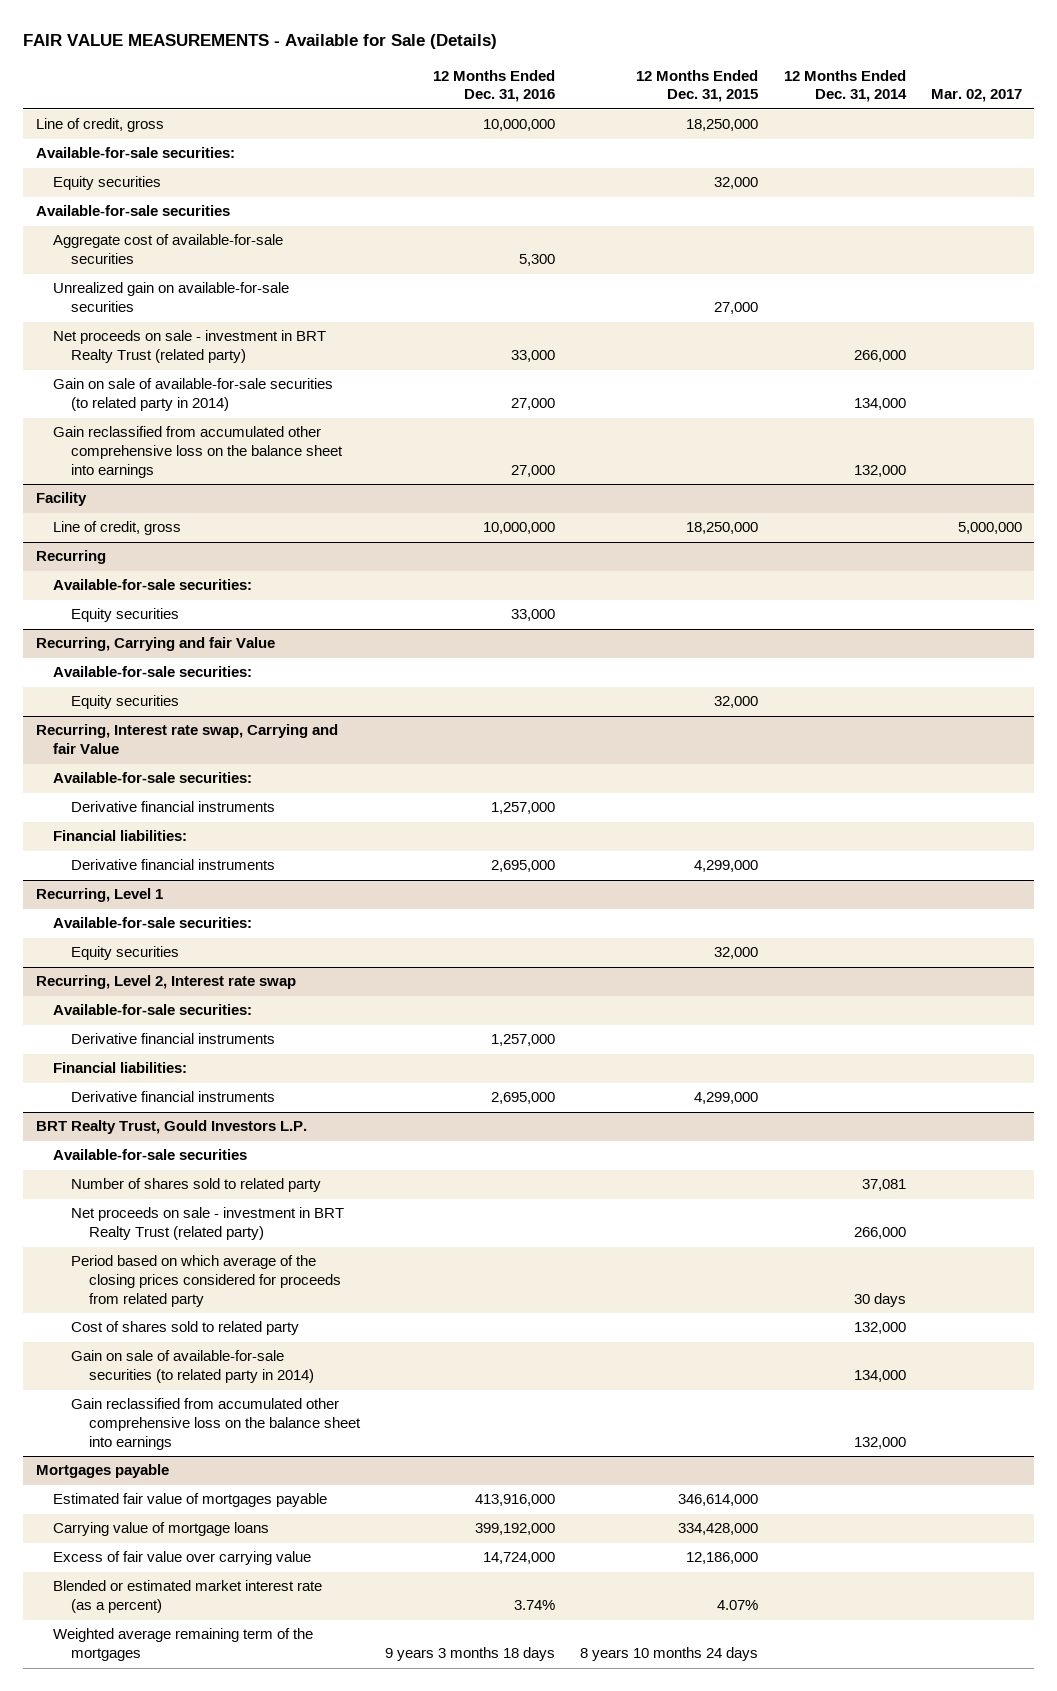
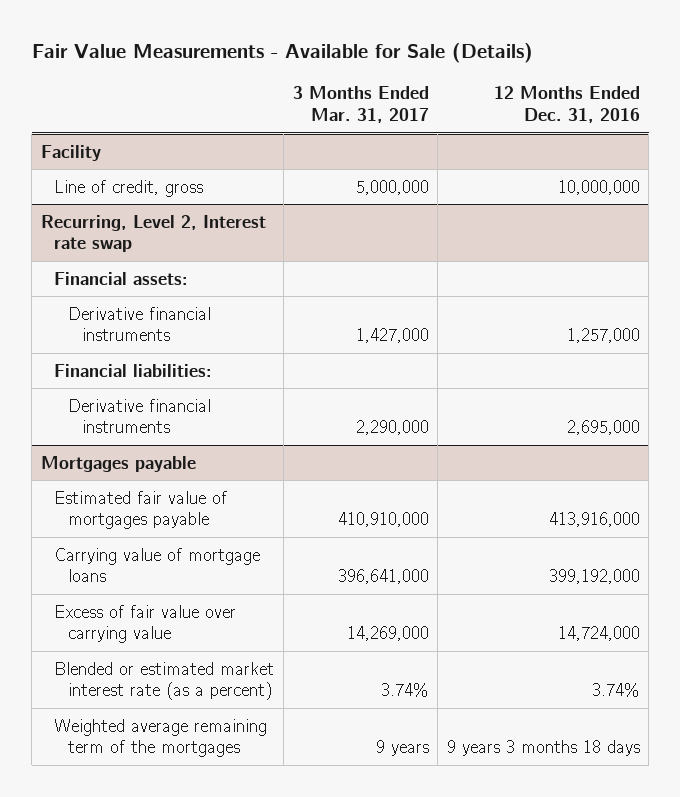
[23,34,498,50] FAIR VALUE MEASUREMENTS - Available for Sale (Details) -> [31,43,533,64] Fair Value Measurements - Available for Sale (Details)
[636,69,759,103] 12 Months Ended Dec. 31, 2015 -> none
[783,69,907,103] 12 Months Ended Dec. 31, 2014 -> none
[930,89,1022,103] Mar. 02, 2017 -> none
none -> [292,86,429,124] 3 Months Ended Mar. 31, 2017
[35,118,164,133] Line of credit, gross -> none
[35,147,235,159] Available-for-sale securities: -> none
[53,176,162,191] Equity securities -> none
[35,205,230,217] Available-for-sale securities -> none
[53,234,284,265] Aggregate cost of available-for-sale securities -> none
[53,282,290,313] Unrealized gain on available-for-sale securities -> none
[53,330,327,364] Net proceeds on sale - investment in BRT Realty Trust (related party) -> none
[53,378,334,412] Gain on sale of available-for-sale securities (to related party in 2014) -> none
[53,426,344,479] Gain reclassified from accumulated other comprehensive loss on the balance sheet into earnings -> none
[35,550,106,565] Recurring -> none
[53,579,253,591] Available-for-sale securities: -> none
[71,608,180,623] Equity securities -> none
[35,637,275,652] Recurring, Carrying and fair Value -> none
[53,666,253,678] Available-for-sale securities: -> none
[71,695,180,710] Equity securities -> none
[35,724,338,755] Recurring, Interest rate swap, Carrying and fair Value -> none
[53,772,253,784] Available-for-sale securities: -> none
[71,801,276,813] Derivative financial instruments -> none
[53,830,188,842] Financial liabilities: -> none
[71,859,276,871] Derivative financial instruments -> none
[35,888,163,903] Recurring, Level 1 -> none
[53,917,253,929] Available-for-sale securities: -> none
[71,946,180,961] Equity securities -> none
[53,1004,253,1016] Available-for-sale securities: -> none
none -> [54,271,189,285] Financial assets:
[35,1120,307,1135] BRT Realty Trust, Gould Investors L.P. -> none
[53,1149,248,1161] Available-for-sale securities -> none
[71,1178,322,1193] Number of shares sold to related party -> none
[71,1207,345,1241] Net proceeds on sale - investment in BRT Realty Trust (related party) -> none
[71,1255,342,1308] Period based on which average of the closing prices considered for proceeds from related party -> none
[71,1321,300,1336] Cost of shares sold to related party -> none
[71,1350,315,1384] Gain on sale of available-for-sale securities (to related party in 2014) -> none
[71,1398,362,1451] Gain reclassified from accumulated other comprehensive loss on the balance sheet into earnings -> none

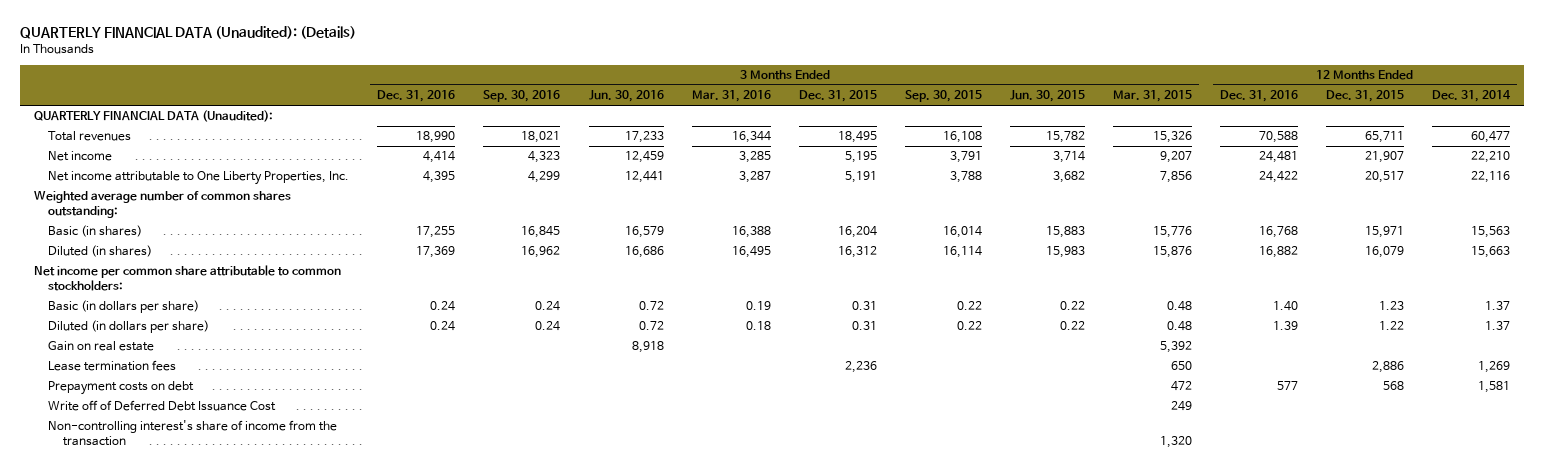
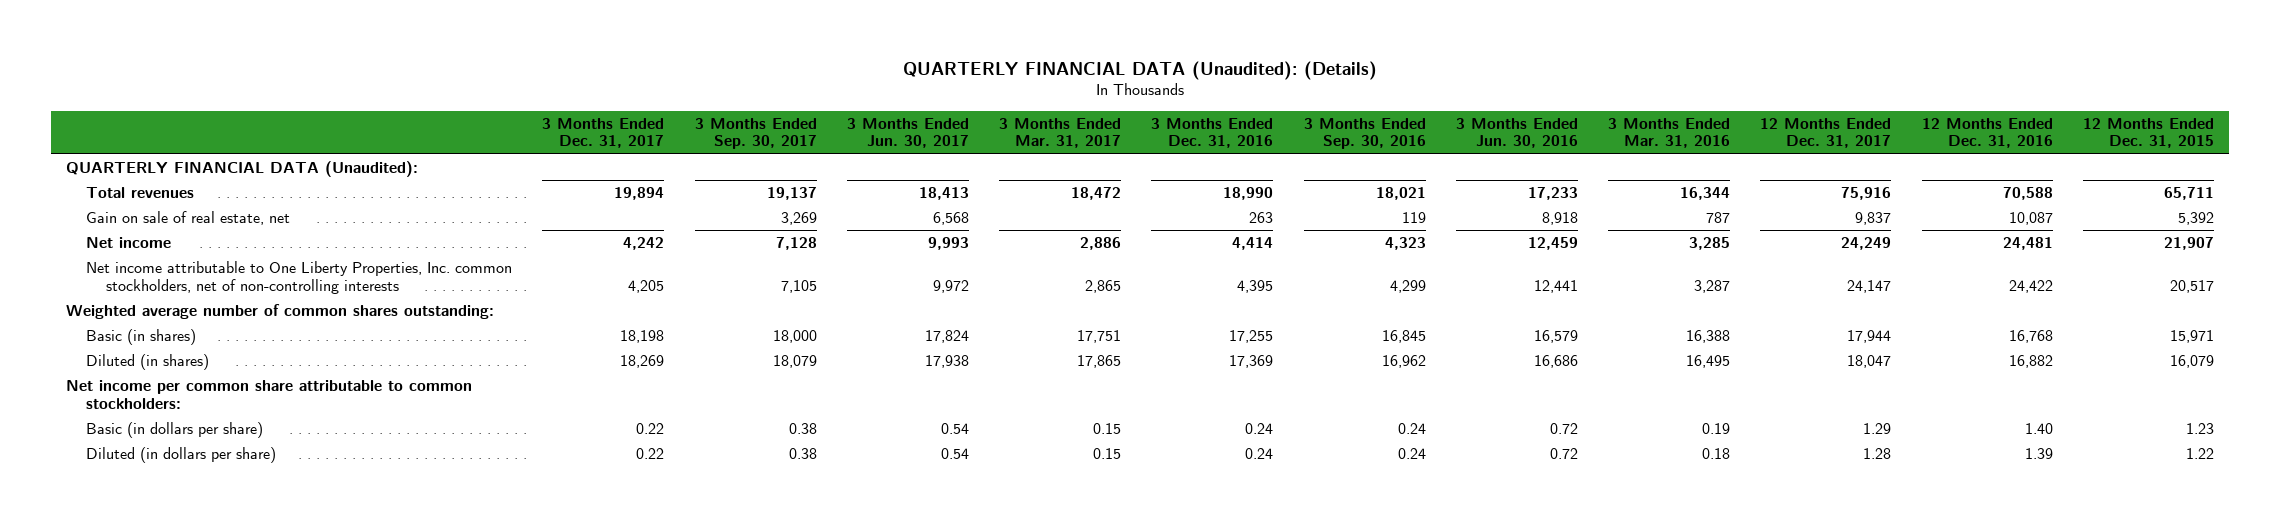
[798,90,877,103] Dec. 31, 2015 -> none
[904,90,982,103] Sep. 30, 2015 -> none
[1009,90,1085,103] Jun. 30, 2015 -> none
[1112,90,1192,103] Mar. 31, 2015 -> none
[1431,90,1511,103] Dec. 31, 2014 -> none
none -> [542,117,665,149] 3 Months Ended Dec. 31, 2017
none -> [694,117,817,150] 3 Months Ended Sep. 30, 2017
none -> [846,117,969,149] 3 Months Ended Jun. 30, 2017
none -> [999,117,1122,149] 3 Months Ended Mar. 31, 2017
none -> [1760,117,1892,149] 12 Months Ended Dec. 31, 2017
none -> [86,210,291,225] Gain on sale of real estate, net
[48,171,350,186] Net income attributable to One Liberty Properties, Inc. -> [86,260,513,294] Net income attributable to One Liberty Properties, Inc. common stockholders, net of non-controlling interests
[48,341,155,352] Gain on real estate -> none
[48,360,177,372] Lease termination fees -> none
[48,381,195,396] Prepayment costs on debt -> none
[48,400,277,412] Write off of Deferred Debt Issuance Cost -> none
[48,420,338,447] Non-controlling interest's share of income from the transaction -> none

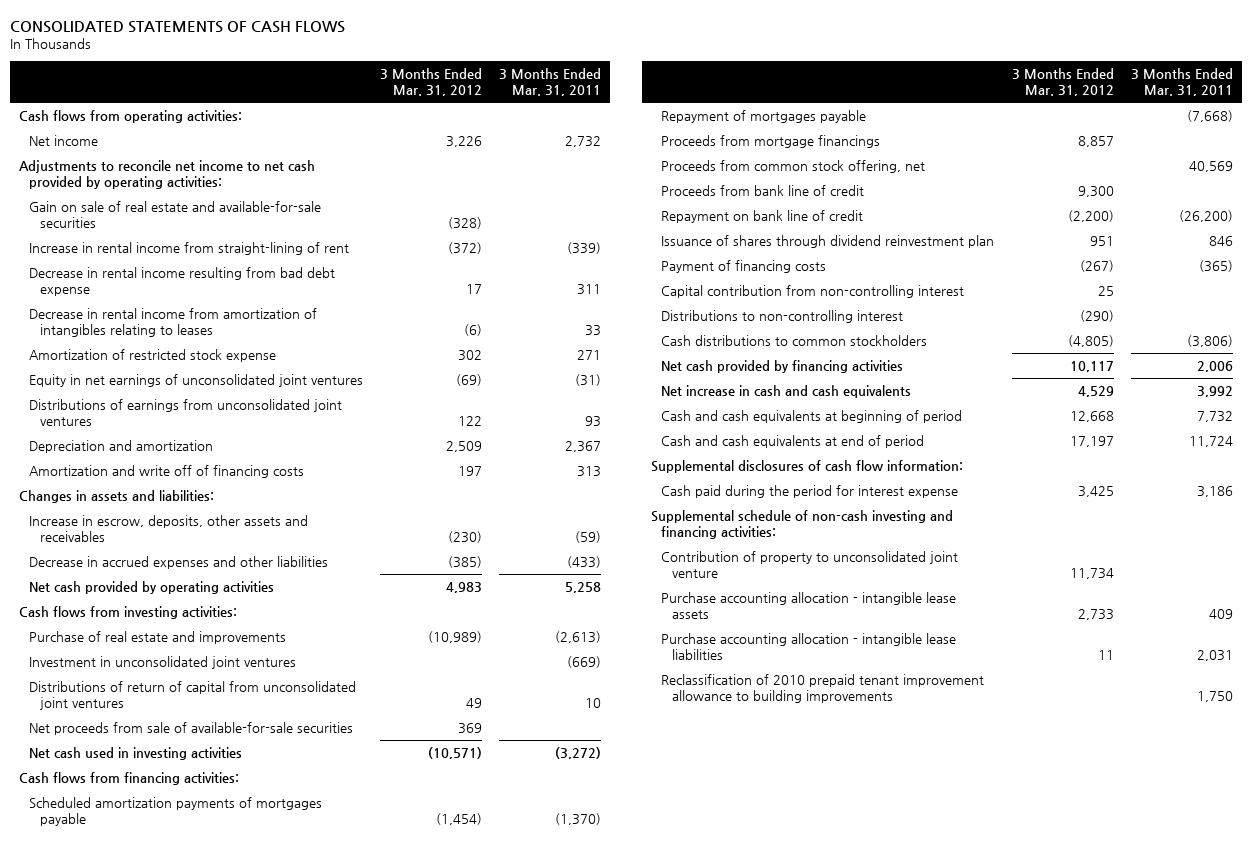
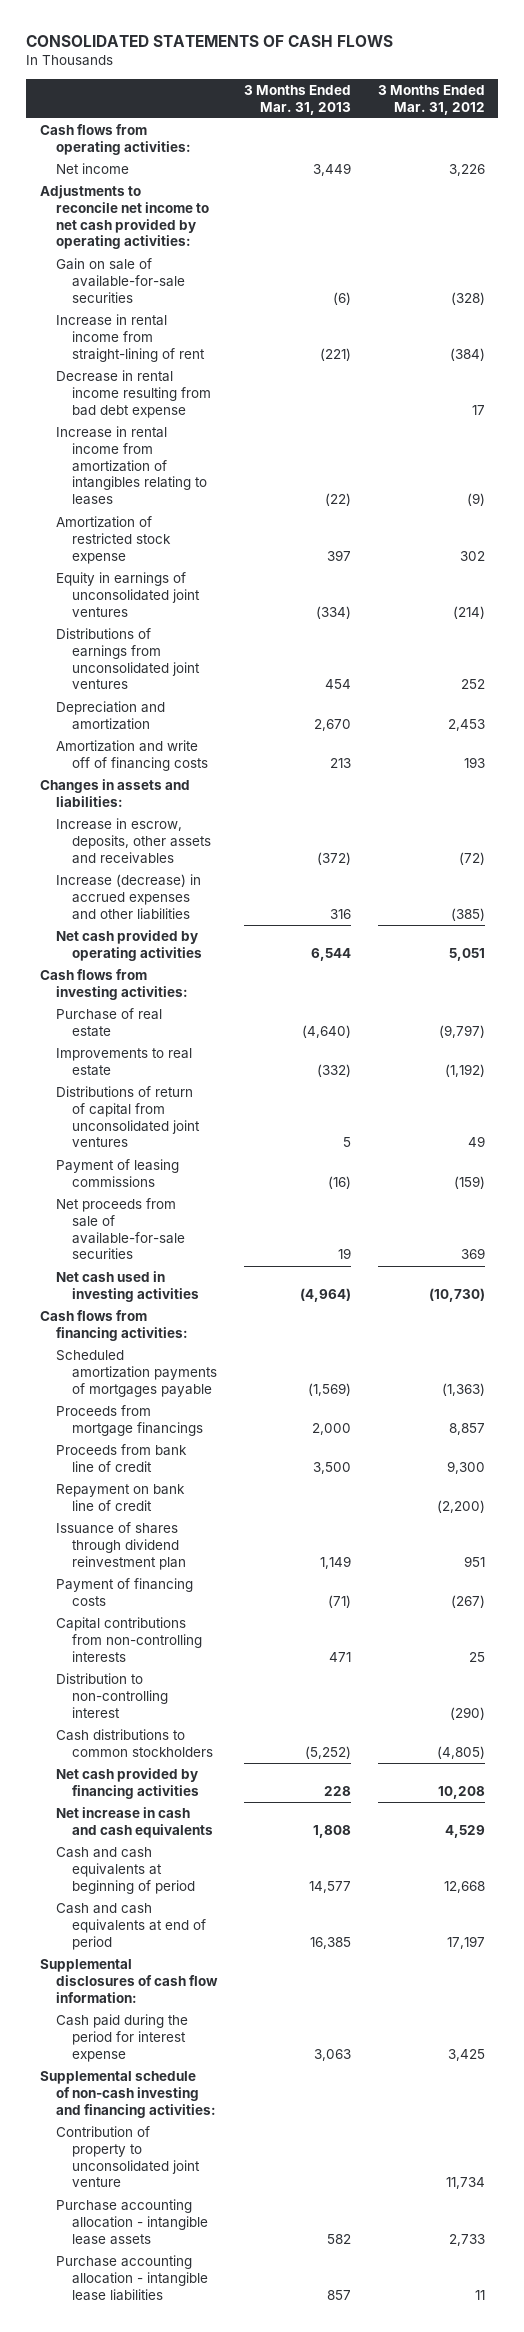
[499,68,602,96] 3 Months Ended Mar. 31, 2011 -> none
none -> [244,84,352,115] 3 Months Ended Mar. 31, 2013
[29,201,322,228] Gain on sale of real estate and available-for-sale securities -> [56,258,186,303] Gain on sale of available-for-sale securities
[448,242,483,255] (372) -> [449,347,485,361] (384)
[29,308,318,337] Decrease in rental income from amortization of intangibles relating to leases -> [56,426,208,506] Increase in rental income from amortization of intangibles relating to leases
[464,323,483,336] (6) -> [466,493,485,507] (9)
[29,374,364,388] Equity in net earnings of unconsolidated joint ventures -> [56,572,201,617] Equity in earnings of unconsolidated joint ventures
[456,374,483,387] (69) -> [452,605,485,619] (214)
[458,415,483,426] 122 -> [460,679,485,690] 252
[446,441,483,453] 2,509 -> [447,718,485,731] 2,453
[458,466,483,477] 197 -> [463,756,485,768] 193
[448,530,483,543] (230) -> [458,851,485,865] (72)
[29,556,329,570] Decrease in accrued expenses and other liabilities -> [56,874,202,920] Increase (decrease) in accrued expenses and other liabilities
[446,582,483,594] 4,983 -> [448,947,485,961] 5,051
[29,656,297,670] Investment in unconsolidated joint ventures -> none
[29,631,287,645] Purchase of real estate and improvements -> [56,1008,163,1037] Purchase of real estate
[428,631,483,644] (10,989) -> [438,1024,485,1038] (9,797)
none -> [56,1048,193,1076] Improvements to real estate
none -> [56,1159,180,1187] Payment of leasing commissions
[428,747,483,760] (10,571) -> [428,1287,485,1302] (10,730)
[661,110,867,124] Repayment of mortgages payable -> none
[436,812,483,825] (1,454) -> [441,1382,485,1396] (1,363)
[661,160,926,174] Proceeds from common stock offering, net -> none
[661,285,965,299] Capital contribution from non-controlling interest -> [56,1617,203,1662] Capital contributions from non-controlling interests
[661,310,904,324] Distributions to non-controlling interest -> [56,1673,169,1718] Distribution to non-controlling interest
[1070,361,1115,373] 10,117 -> [437,1785,485,1799] 10,208
[661,674,985,703] Reclassification of 2010 prepaid tenant improvement allowance to building improvements -> none

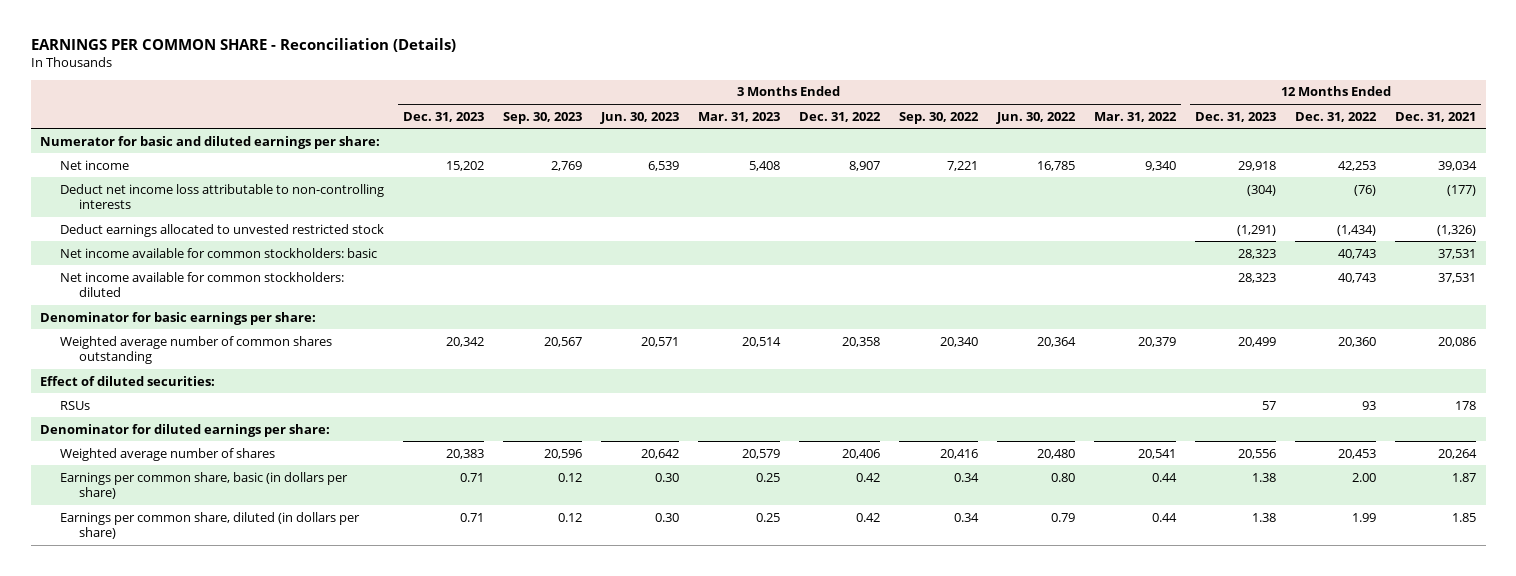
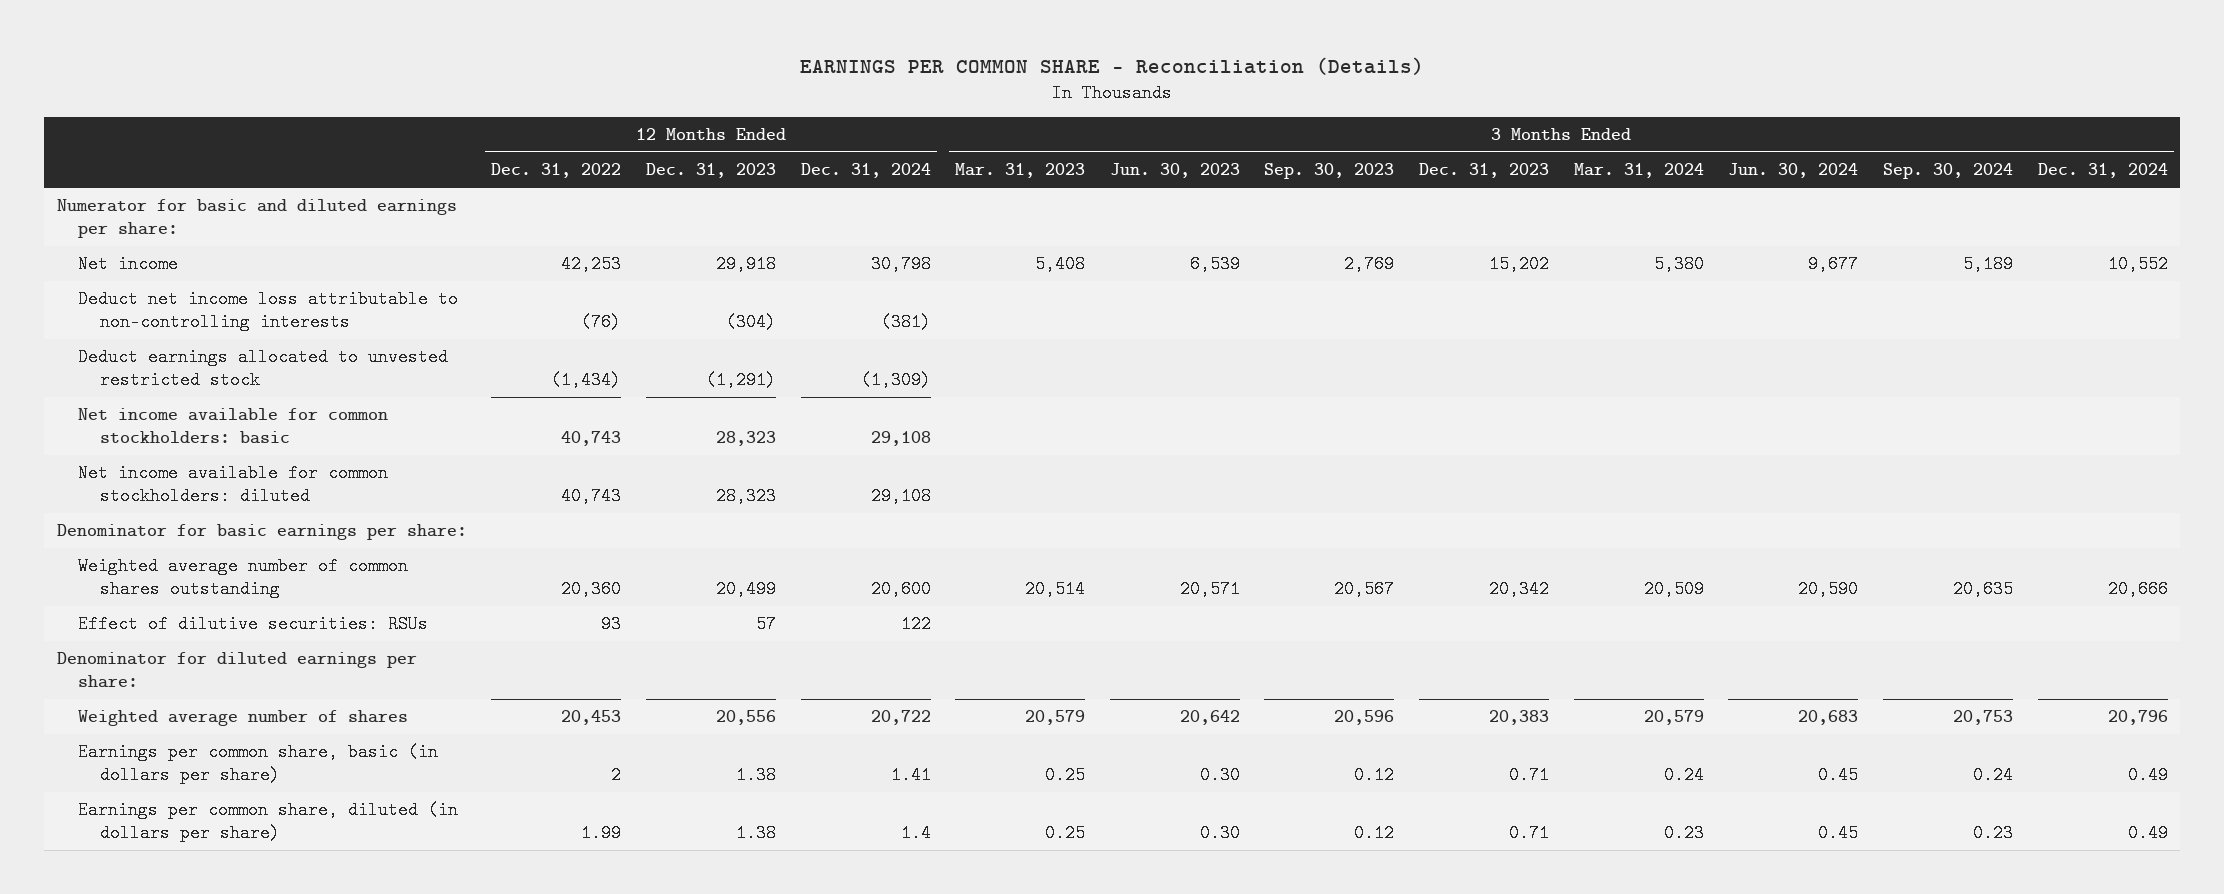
[798,111,881,122] Dec. 31, 2022 -> none
[898,111,979,124] Sep. 30, 2022 -> none
[996,111,1077,124] Jun. 30, 2022 -> none
[1094,111,1178,122] Mar. 31, 2022 -> none
[1395,111,1477,122] Dec. 31, 2021 -> none
none -> [800,163,931,179] Dec. 31, 2024
none -> [1573,163,1704,179] Mar. 31, 2024
none -> [1728,163,1859,179] Jun. 30, 2024
none -> [1882,163,2013,180] Sep. 30, 2024
none -> [2037,163,2168,179] Dec. 31, 2024
[40,375,216,386] Effect of diluted securities: -> none
[59,400,90,410] RSUs -> [78,615,429,634] Effect of dilutive securities: RSUs
[1352,472,1377,482] 2.00 -> [611,766,622,785] 2

